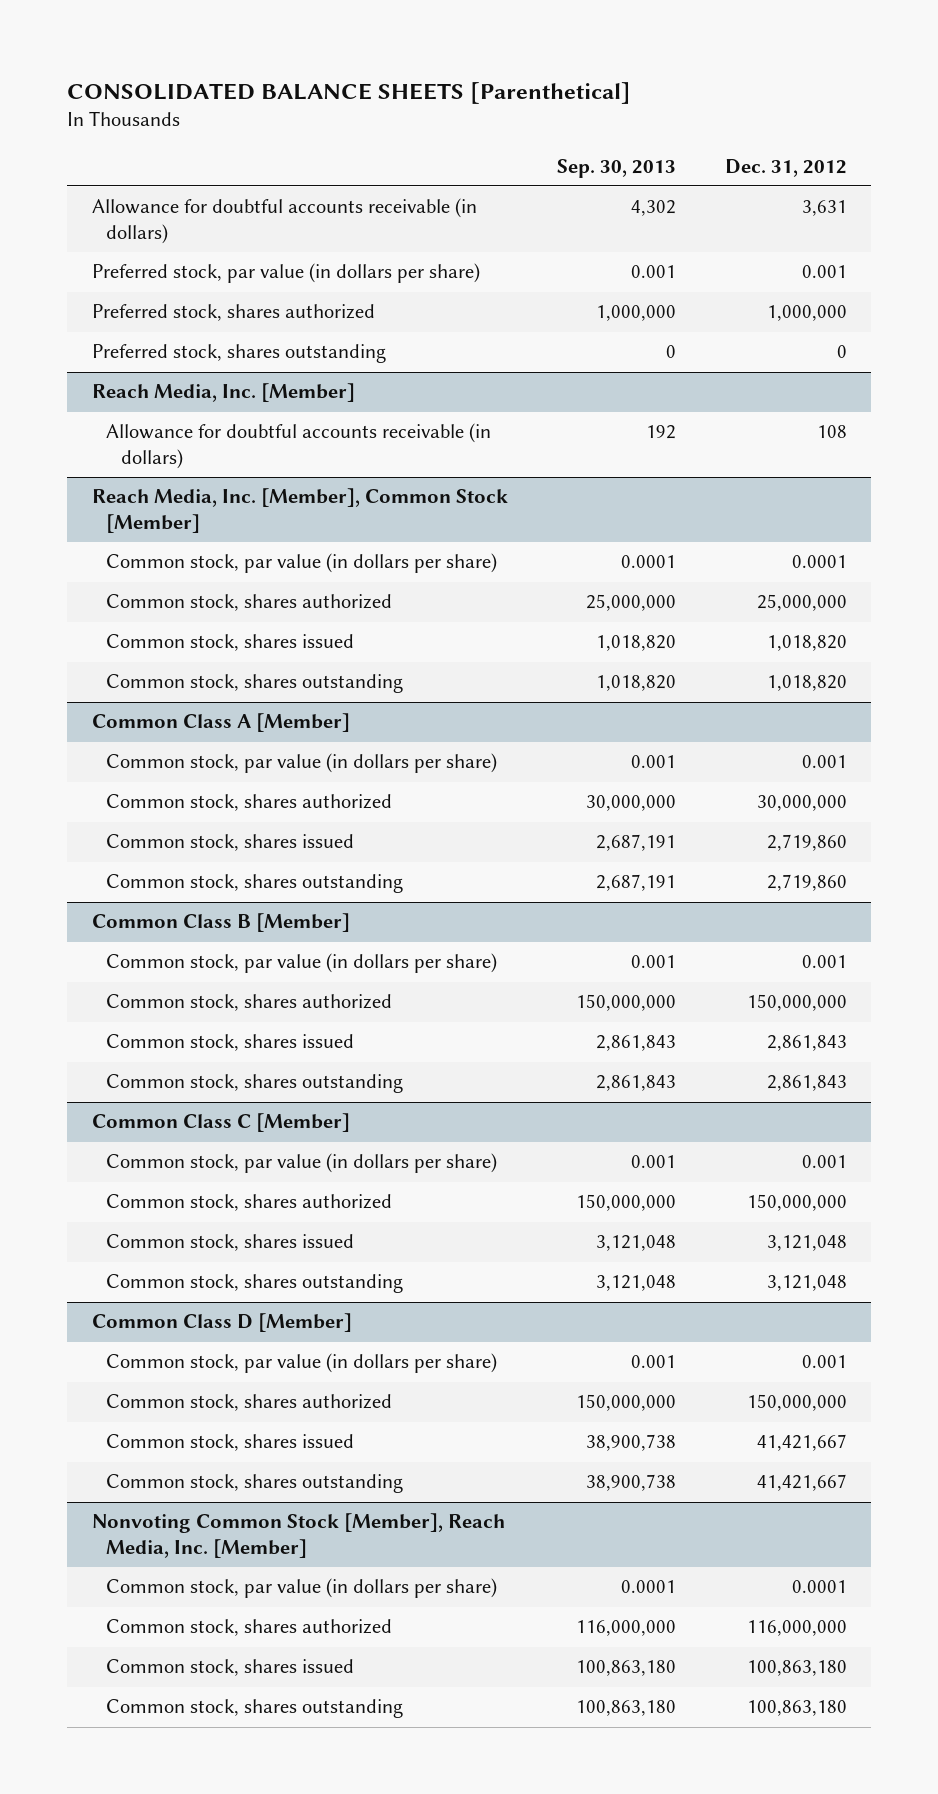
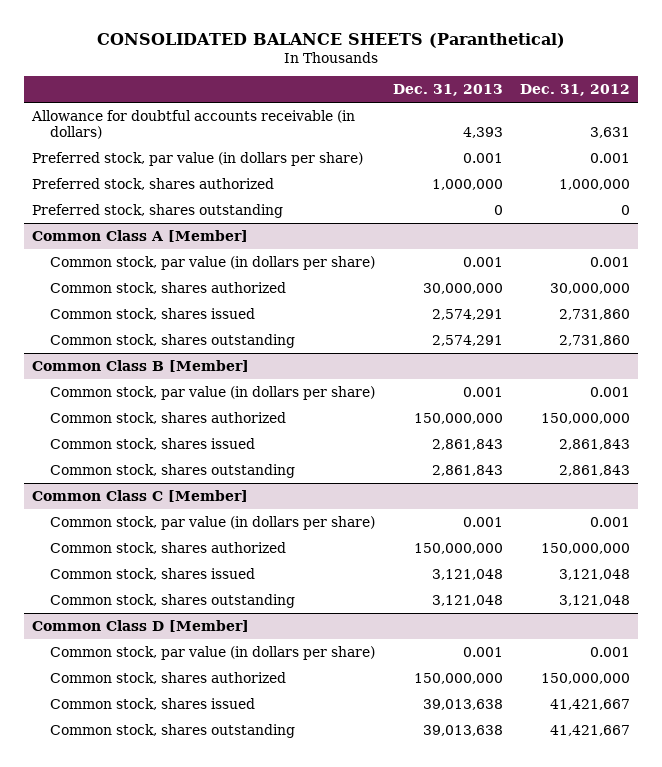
[67,81,632,104] CONSOLIDATED BALANCE SHEETS [Parenthetical] -> [96,32,565,48] CONSOLIDATED BALANCE SHEETS (Paranthetical)
[556,158,676,178] Sep. 30, 2013 -> none
none -> [392,84,503,97] Dec. 31, 2013
[91,383,355,403] Reach Media, Inc. [Member] -> none
[106,423,492,469] Allowance for doubtful accounts receivable (in dollars) -> none
[91,488,508,533] Reach Media, Inc. [Member], Common Stock [Member] -> none
[106,553,498,574] Common stock, par value (in dollars per share) -> none
[106,594,393,612] Common stock, shares authorized -> none
[106,634,355,652] Common stock, shares issued -> none
[106,674,404,694] Common stock, shares outstanding -> none
[766,834,847,852] 2,719,860 -> [558,308,630,320] 2,731,860
[766,874,847,892] 2,719,860 -> [558,334,630,346] 2,731,860
[91,1513,505,1558] Nonvoting Common Stock [Member], Reach Media, Inc. [Member] -> none
[106,1578,498,1599] Common stock, par value (in dollars per share) -> none
[106,1619,393,1637] Common stock, shares authorized -> none
[106,1659,355,1677] Common stock, shares issued -> none
[106,1699,404,1719] Common stock, shares outstanding -> none

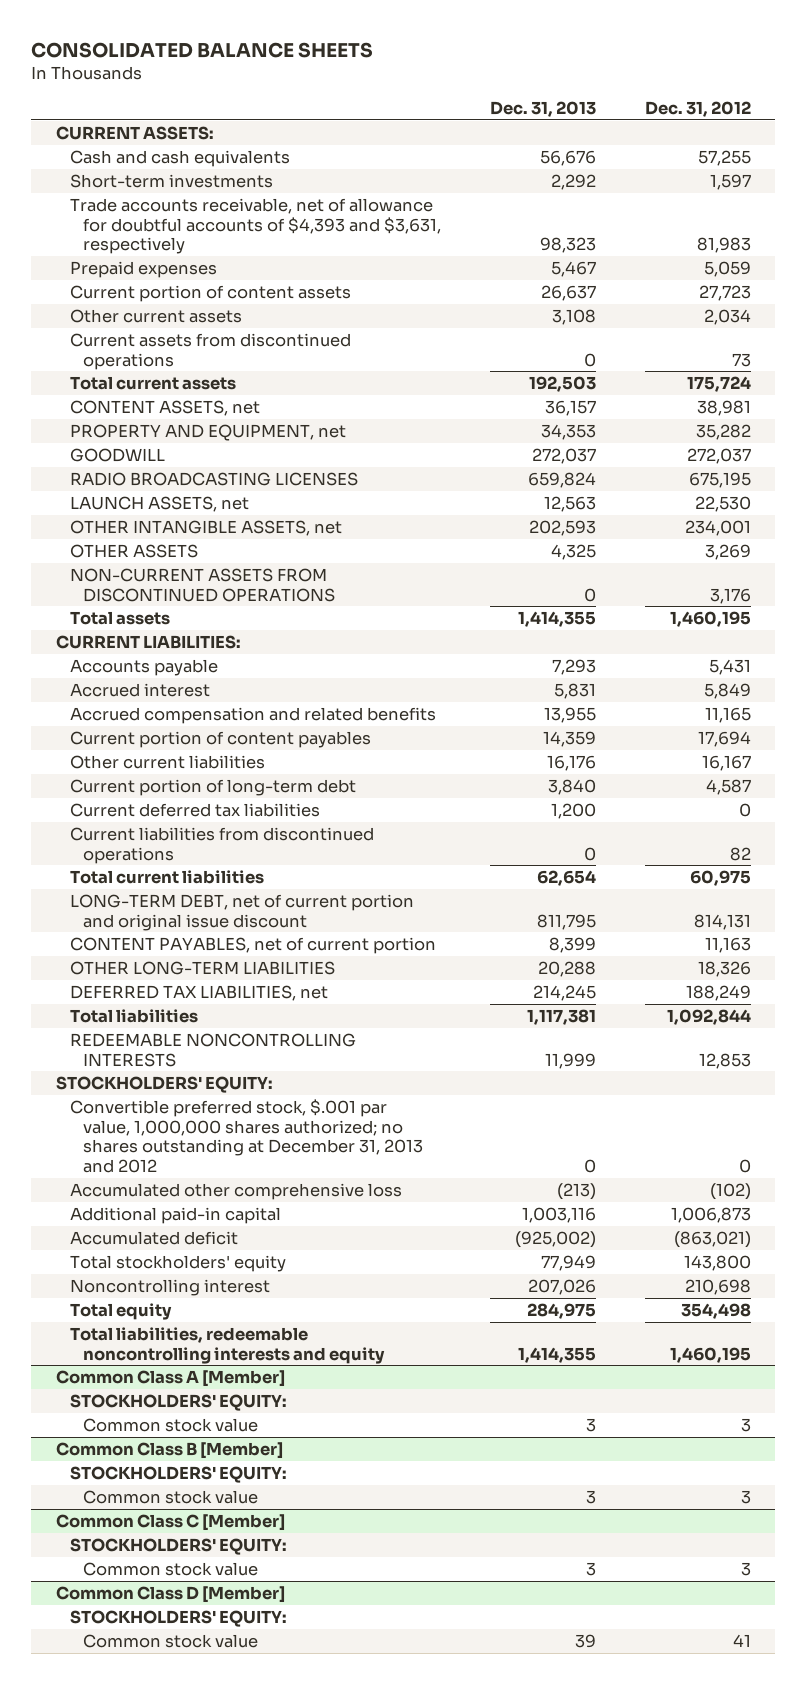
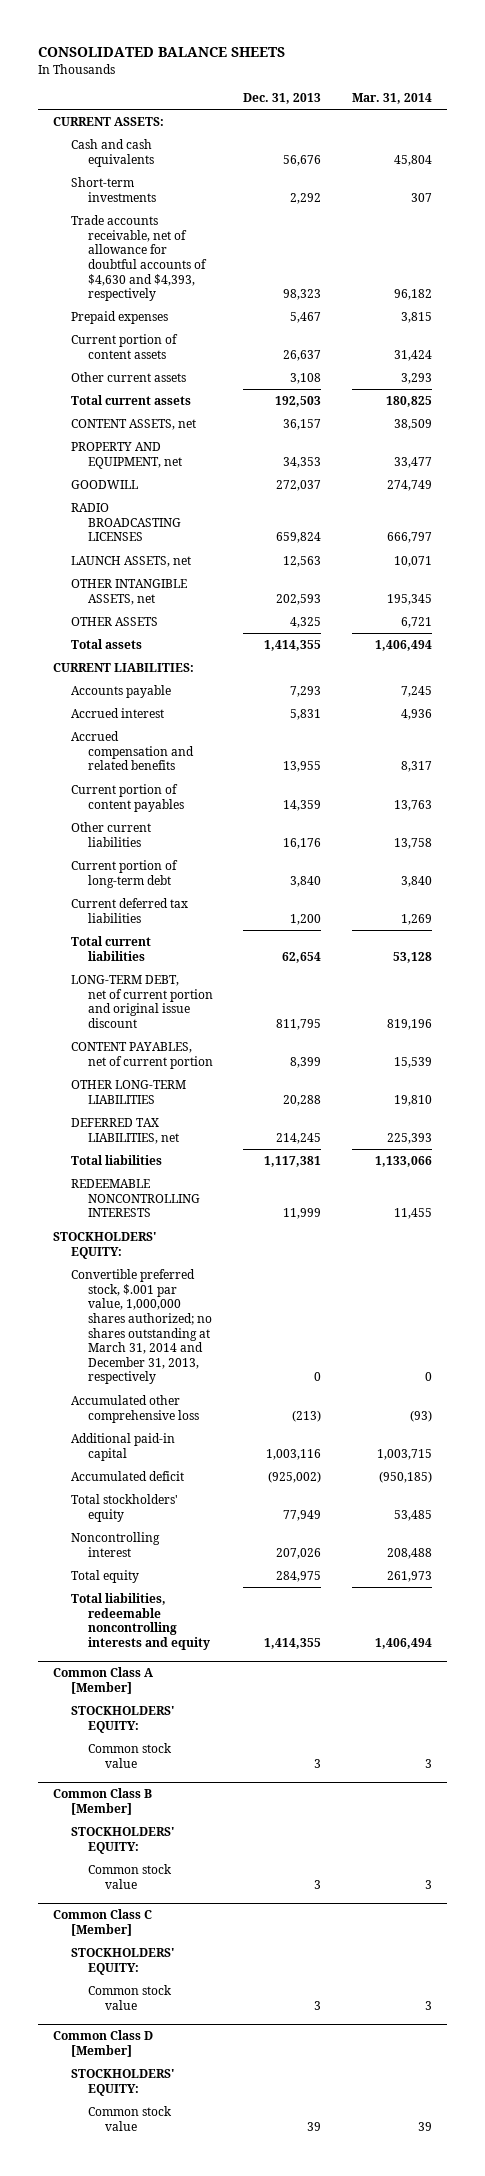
[644,101,751,118] Dec. 31, 2012 -> none
none -> [351,92,432,104] Mar. 31, 2014
[69,197,442,255] Trade accounts receivable, net of allowance for doubtful accounts of $4,393 and $3,631, respectively -> [70,215,208,302] Trade accounts receivable, net of allowance for doubtful accounts of $4,630 and $4,393, respectively
[69,332,351,370] Current assets from discontinued operations -> none
[69,567,336,602] NON-CURRENT ASSETS FROM DISCONTINUED OPERATIONS -> none
[69,826,374,864] Current liabilities from discontinued operations -> none
[69,1098,424,1173] Convertible preferred stock, $.001 par value, 1,000,000 shares authorized; no shares outstanding at December 31, 2013 and 2012 -> [70,1269,213,1385] Convertible preferred stock, $.001 par value, 1,000,000 shares authorized; no shares outstanding at March 31, 2014 and December 31, 2013, respectively

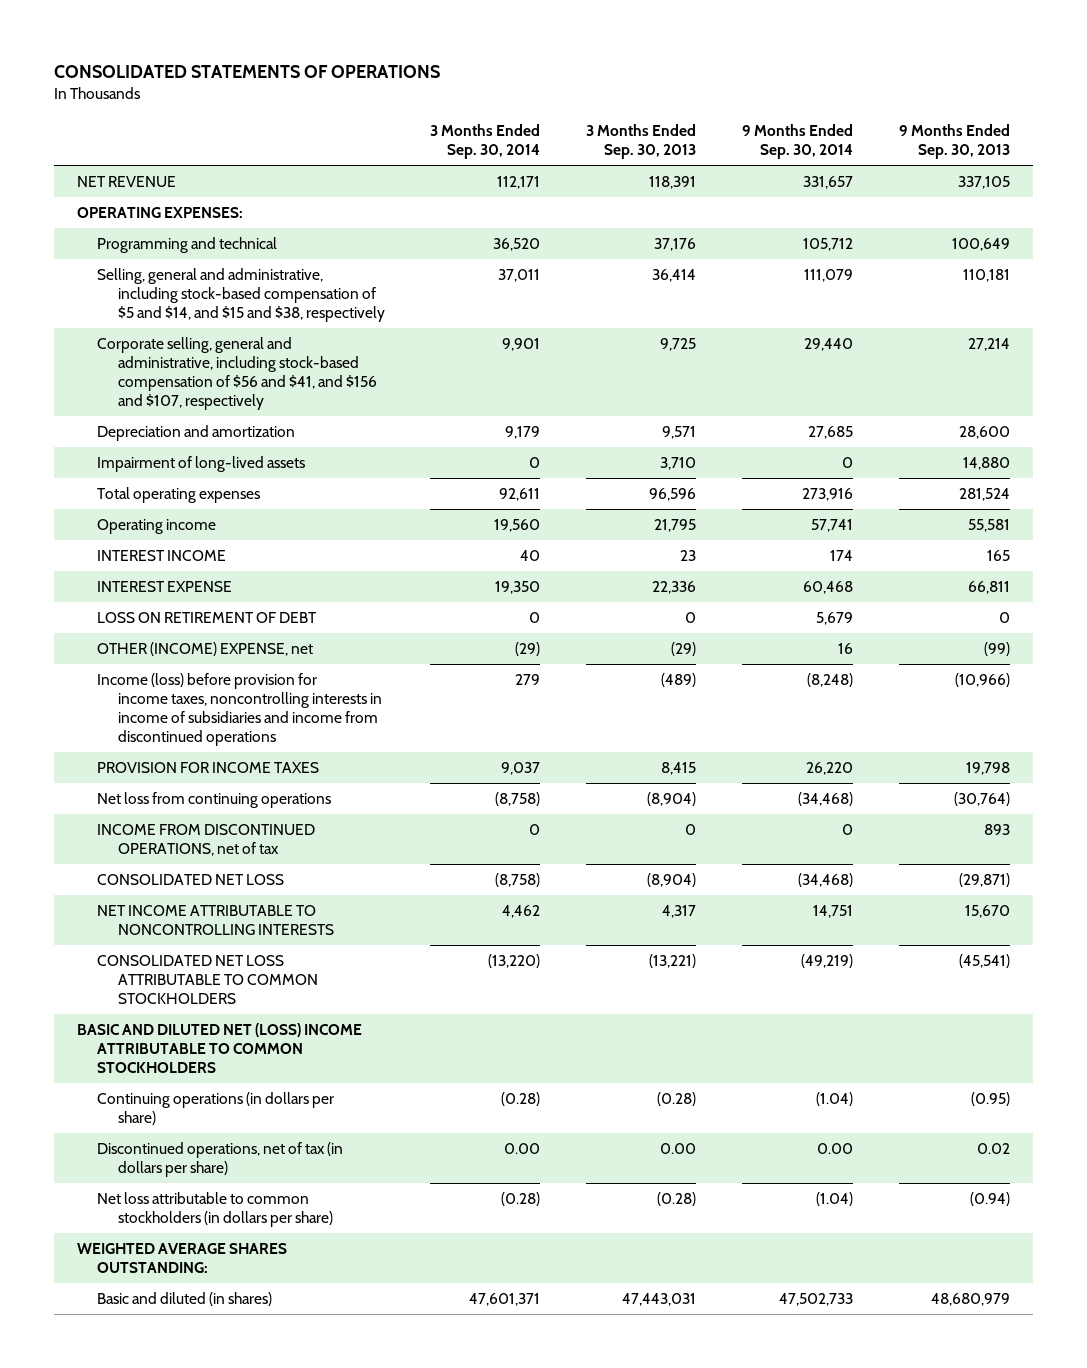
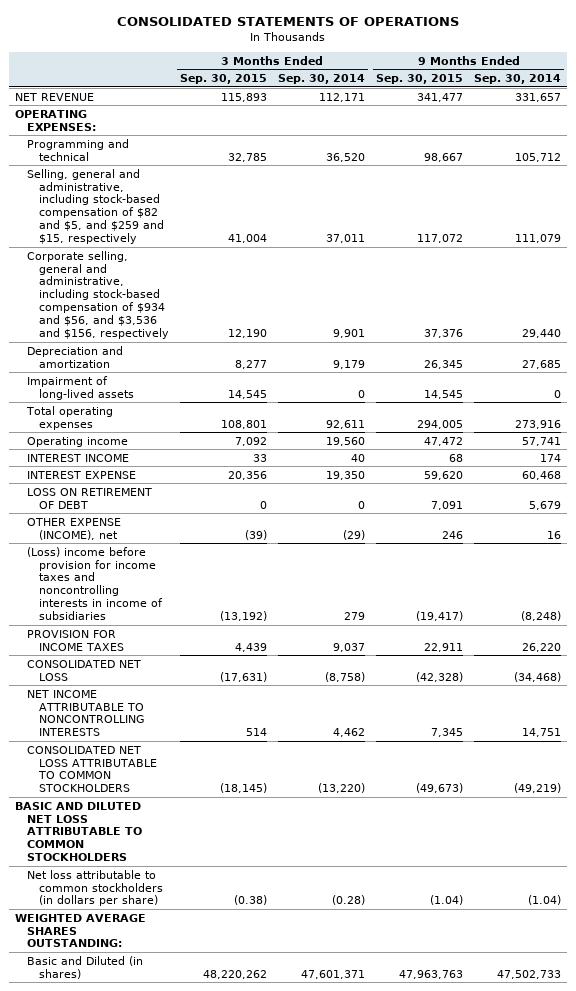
[586,124,697,160] 3 Months Ended Sep. 30, 2013 -> none
[898,124,1010,160] 9 Months Ended Sep. 30, 2013 -> none
none -> [179,74,267,85] Sep. 30, 2015
none -> [376,74,464,85] Sep. 30, 2015
[97,267,385,322] Selling, general and administrative, including stock-based compensation of $5 and $14, and $15 and $38, respectively -> [26,168,164,245] Selling, general and administrative, including stock-based compensation of $82 and $5, and $259 and $15, respectively
[97,336,377,410] Corporate selling, general and administrative, including stock-based compensation of $56 and $41, and $156 and $107, respectively -> [26,250,169,339] Corporate selling, general and administrative, including stock-based compensation of $934 and $56, and $3,536 and $156, respectively
[97,641,314,656] OTHER (INCOME) EXPENSE, net -> [26,517,121,540] OTHER EXPENSE (INCOME), net
[97,672,382,746] Income (loss) before provision for income taxes, noncontrolling interests in income of subsidiaries and income from discontinued operations -> [26,546,163,621] (Loss) income before provision for income taxes and noncontrolling interests in income of subsidiaries
[97,791,332,808] Net loss from continuing operations -> none
[97,823,316,856] INCOME FROM DISCONTINUED OPERATIONS, net of tax -> none
[97,1091,335,1125] Continuing operations (in dollars per share) -> none
[97,1141,344,1177] Discontinued operations, net of tax (in dollars per share) -> none
[77,1022,363,1073] BASIC AND DILUTED NET (LOSS) INCOME ATTRIBUTABLE TO COMMON STOCKHOLDERS -> [14,801,142,862] BASIC AND DILUTED NET LOSS ATTRIBUTABLE TO COMMON STOCKHOLDERS
[97,1291,273,1306] Basic and diluted (in shares) -> [26,955,143,979] Basic and Diluted (in shares)

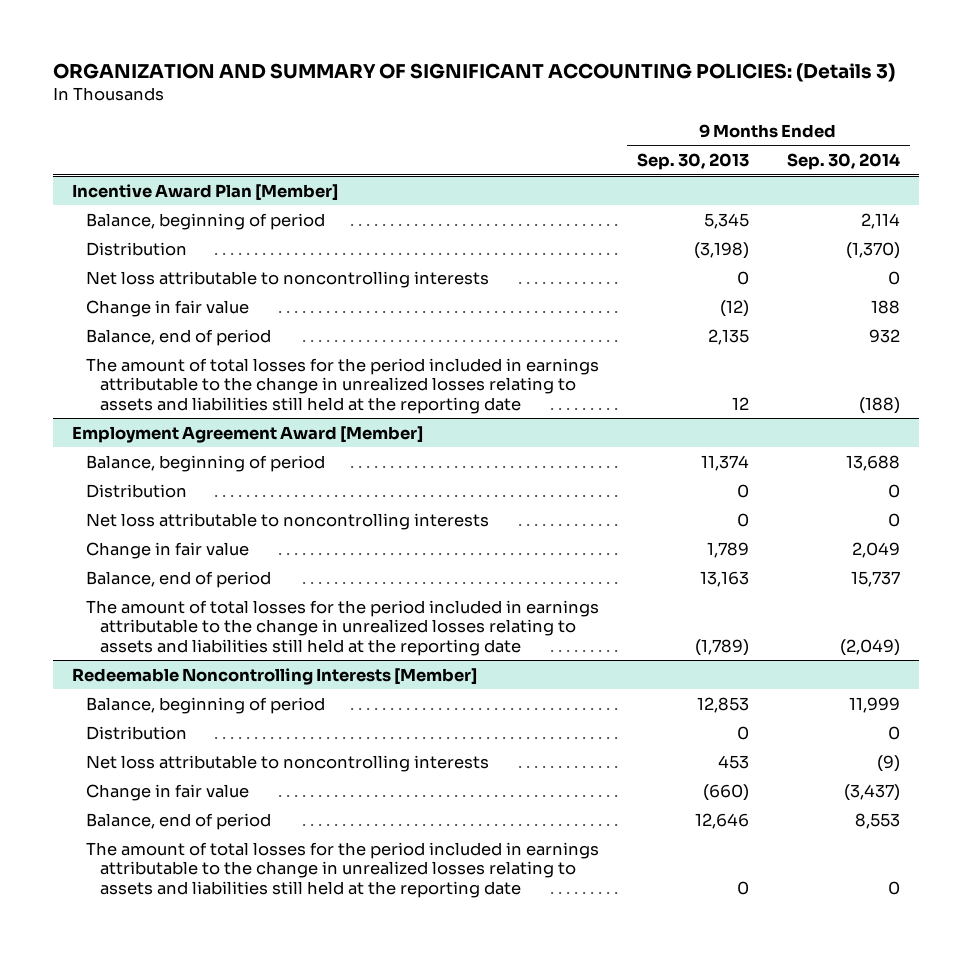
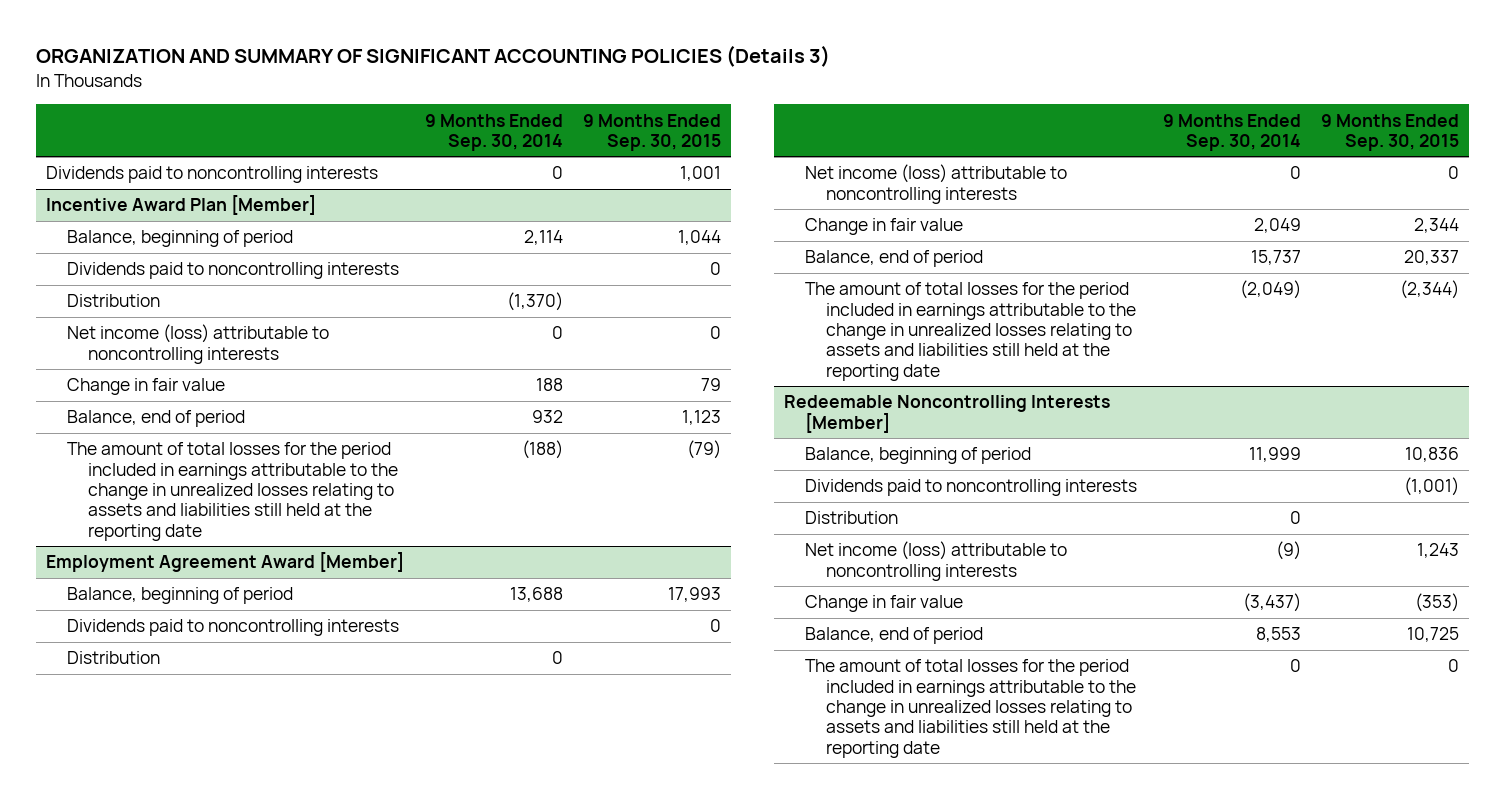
[52,63,895,83] ORGANIZATION AND SUMMARY OF SIGNIFICANT ACCOUNTING POLICIES: (Details 3) -> [36,45,831,68] ORGANIZATION AND SUMMARY OF SIGNIFICANT ACCOUNTING POLICIES (Details 3)
[636,153,749,171] Sep. 30, 2013 -> none
none -> [582,113,721,151] 9 Months Ended Sep. 30, 2015
none -> [46,166,379,184] Dividends paid to noncontrolling interests
none -> [67,262,400,280] Dividends paid to noncontrolling interests
[85,270,489,288] Net loss attributable to noncontrolling interests -> [67,324,330,364] Net income (loss) attributable to noncontrolling interests
none -> [67,619,400,637] Dividends paid to noncontrolling interests
[85,512,489,530] Net loss attributable to noncontrolling interests -> [805,164,1068,204] Net income (loss) attributable to noncontrolling interests
none -> [805,479,1138,497] Dividends paid to noncontrolling interests
[85,754,489,772] Net loss attributable to noncontrolling interests -> [805,541,1068,581] Net income (loss) attributable to noncontrolling interests

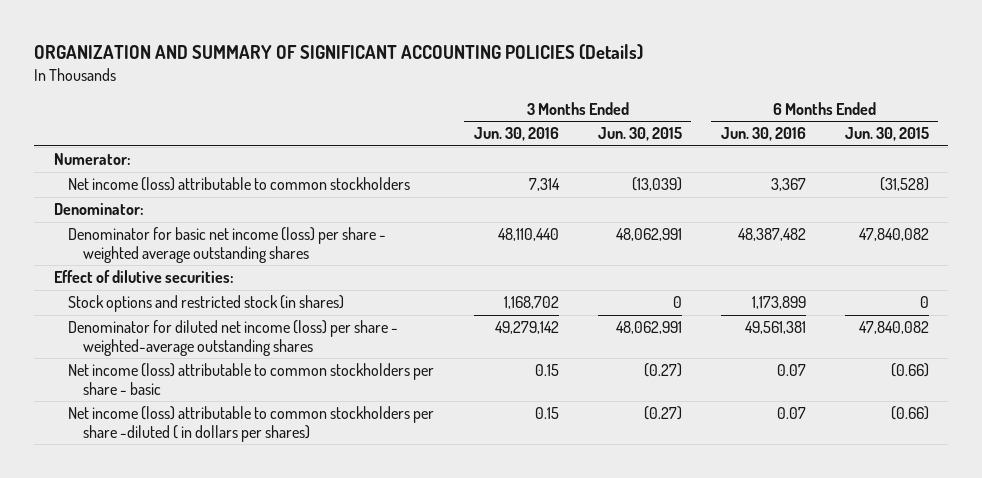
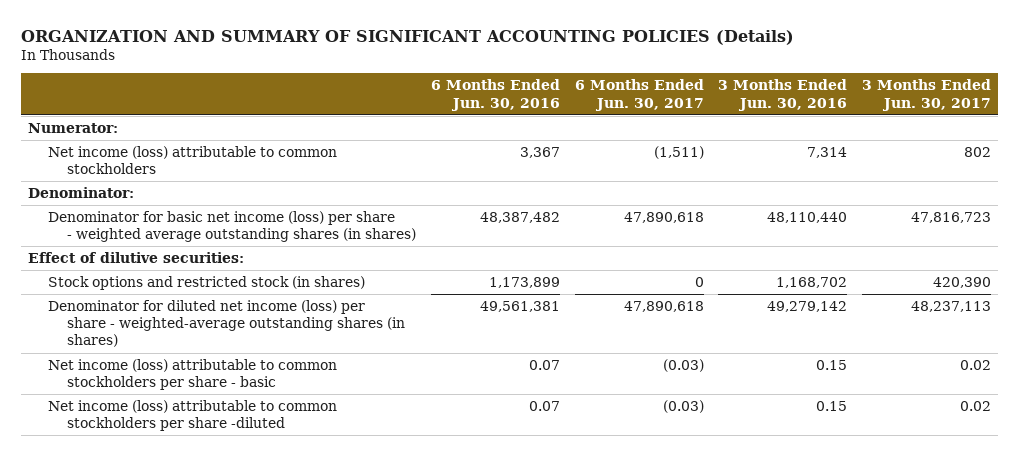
[597,127,682,142] Jun. 30, 2015 -> none
[844,127,929,142] Jun. 30, 2015 -> none
none -> [574,79,704,111] 6 Months Ended Jun. 30, 2017
none -> [861,79,991,111] 3 Months Ended Jun. 30, 2017
[68,227,387,264] Denominator for basic net income (loss) per share - weighted average outstanding shares -> [47,211,417,243] Denominator for basic net income (loss) per share - weighted average outstanding shares (in shares)
[68,320,399,357] Denominator for diluted net income (loss) per share - weighted-average outstanding shares -> [47,300,406,348] Denominator for diluted net income (loss) per share - weighted-average outstanding shares (in shares)
[68,406,435,443] Net income (loss) attributable to common stockholders per share -diluted ( in dollars per shares) -> [47,400,337,432] Net income (loss) attributable to common stockholders per share -diluted

